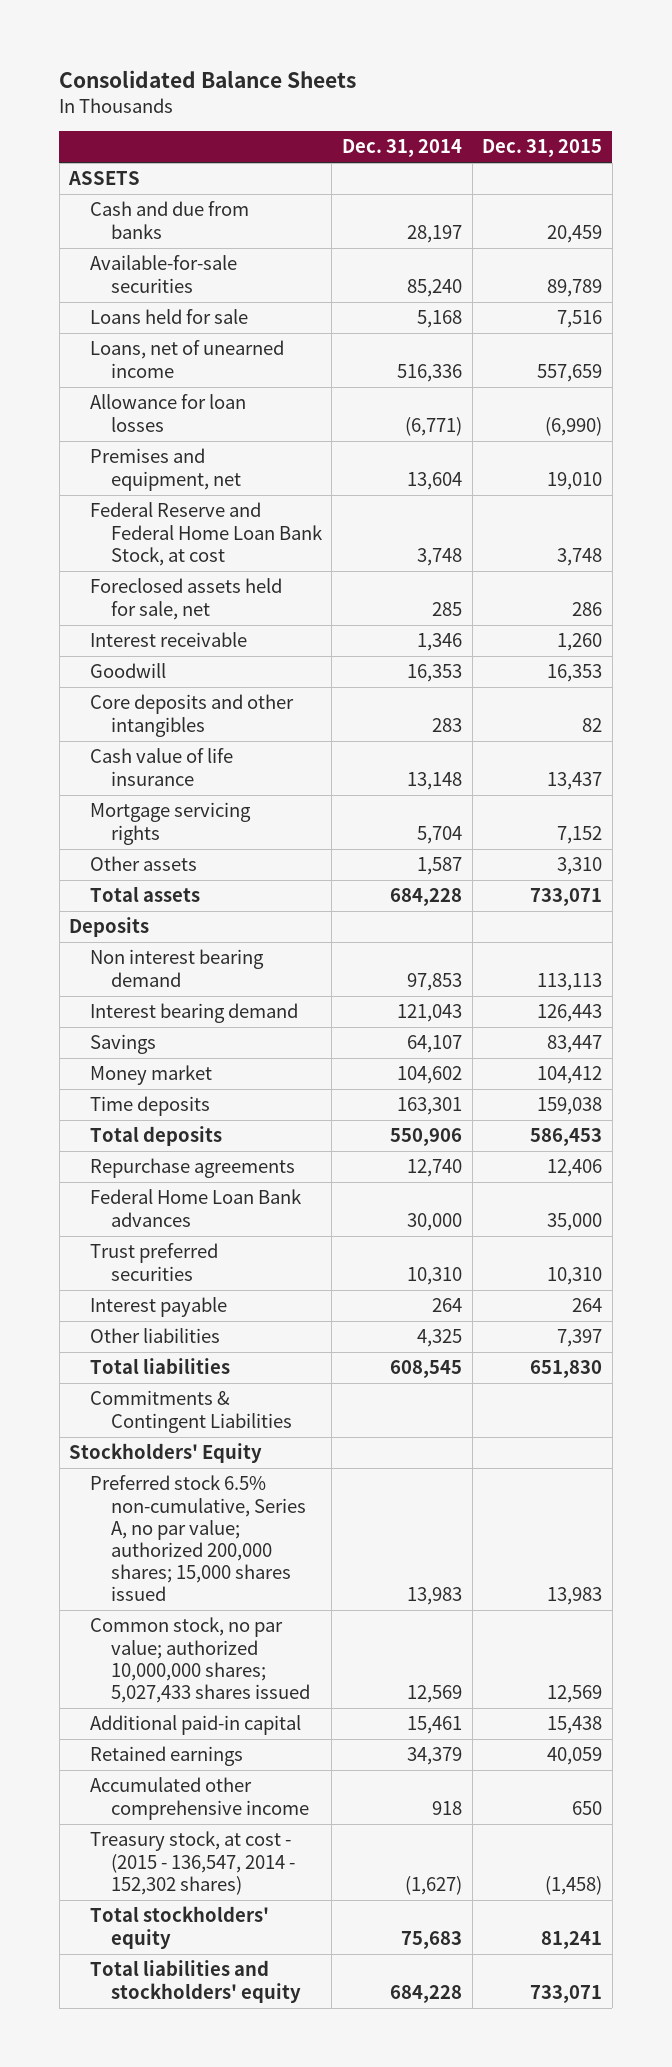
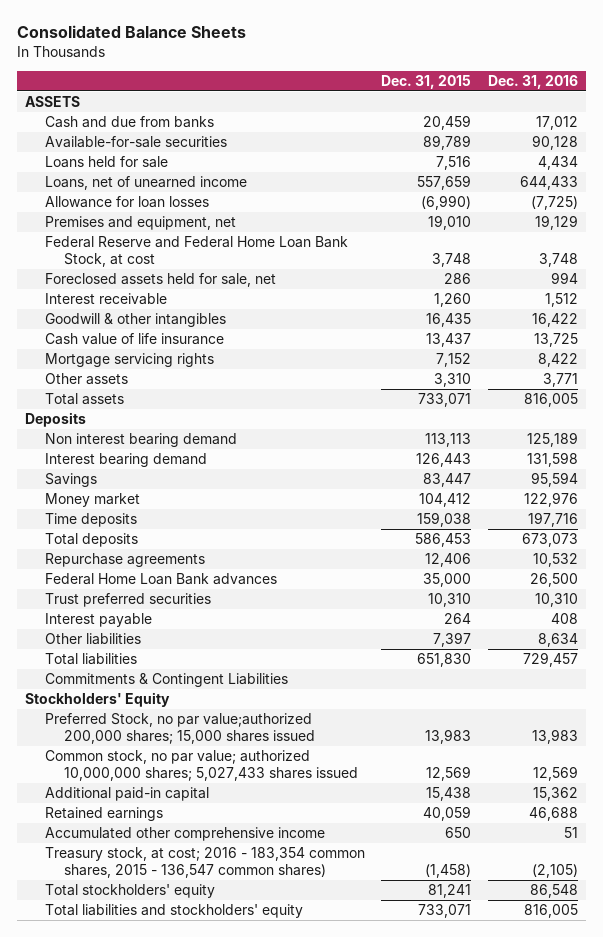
[342,139,463,158] Dec. 31, 2014 -> none
none -> [488,74,579,89] Dec. 31, 2016
[90,663,167,679] Goodwill -> none
[90,694,295,737] Core deposits and other intangibles -> none
none -> [44,313,226,328] Goodwill & other intangibles
[90,1475,306,1601] Preferred stock 6.5% non-cumulative, Series A, no par value; authorized 200,000 shares; 15,000 shares issued -> [44,713,315,744] Preferred Stock, no par value;authorized 200,000 shares; 15,000 shares issued
[90,1831,295,1895] Treasury stock, at cost - (2015 - 136,547, 2014 - 152,302 shares) -> [44,847,365,878] Treasury stock, at cost; 2016 - 183,354 common shares, 2015 - 136,547 common shares)

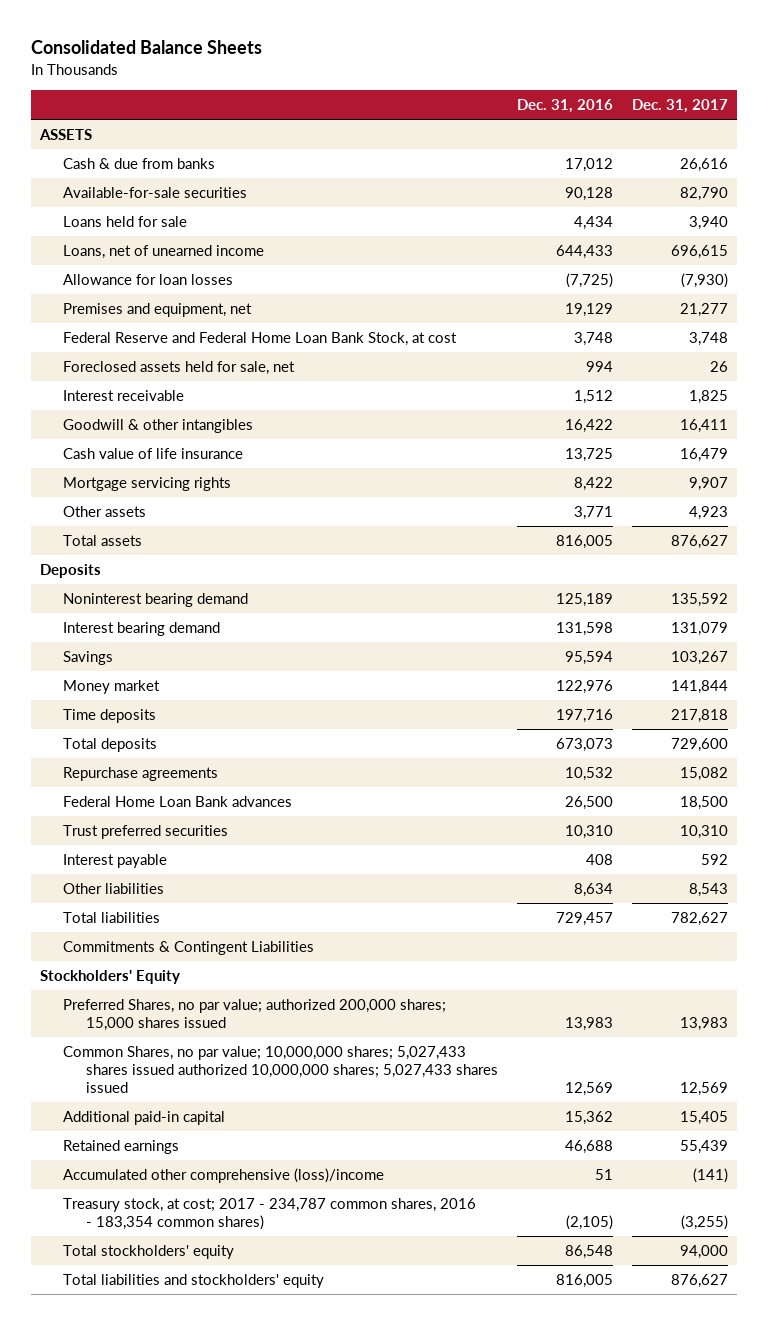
[381,74,472,89] Dec. 31, 2015 -> none
none -> [631,99,728,114] Dec. 31, 2017
[44,116,214,129] Cash and due from banks -> [62,157,215,169] Cash & due from banks
[44,433,237,448] Non interest bearing demand -> [62,592,248,607] Noninterest bearing demand
[44,713,315,744] Preferred Stock, no par value;authorized 200,000 shares; 15,000 shares issued -> [62,998,446,1031] Preferred Shares, no par value; authorized 200,000 shares; 15,000 shares issued
[44,750,358,781] Common stock, no par value; authorized 10,000,000 shares; 5,027,433 shares issued -> [62,1045,498,1093] Common Shares, no par value; 10,000,000 shares; 5,027,433 shares issued authorized 10,000,000 shares; 5,027,433 shares issued
[44,827,325,842] Accumulated other comprehensive income -> [62,1167,384,1183] Accumulated other comprehensive (loss)/income
[44,847,365,878] Treasury stock, at cost; 2016 - 183,354 common shares, 2015 - 136,547 common shares) -> [62,1197,476,1230] Treasury stock, at cost; 2017 - 234,787 common shares, 2016 - 183,354 common shares)

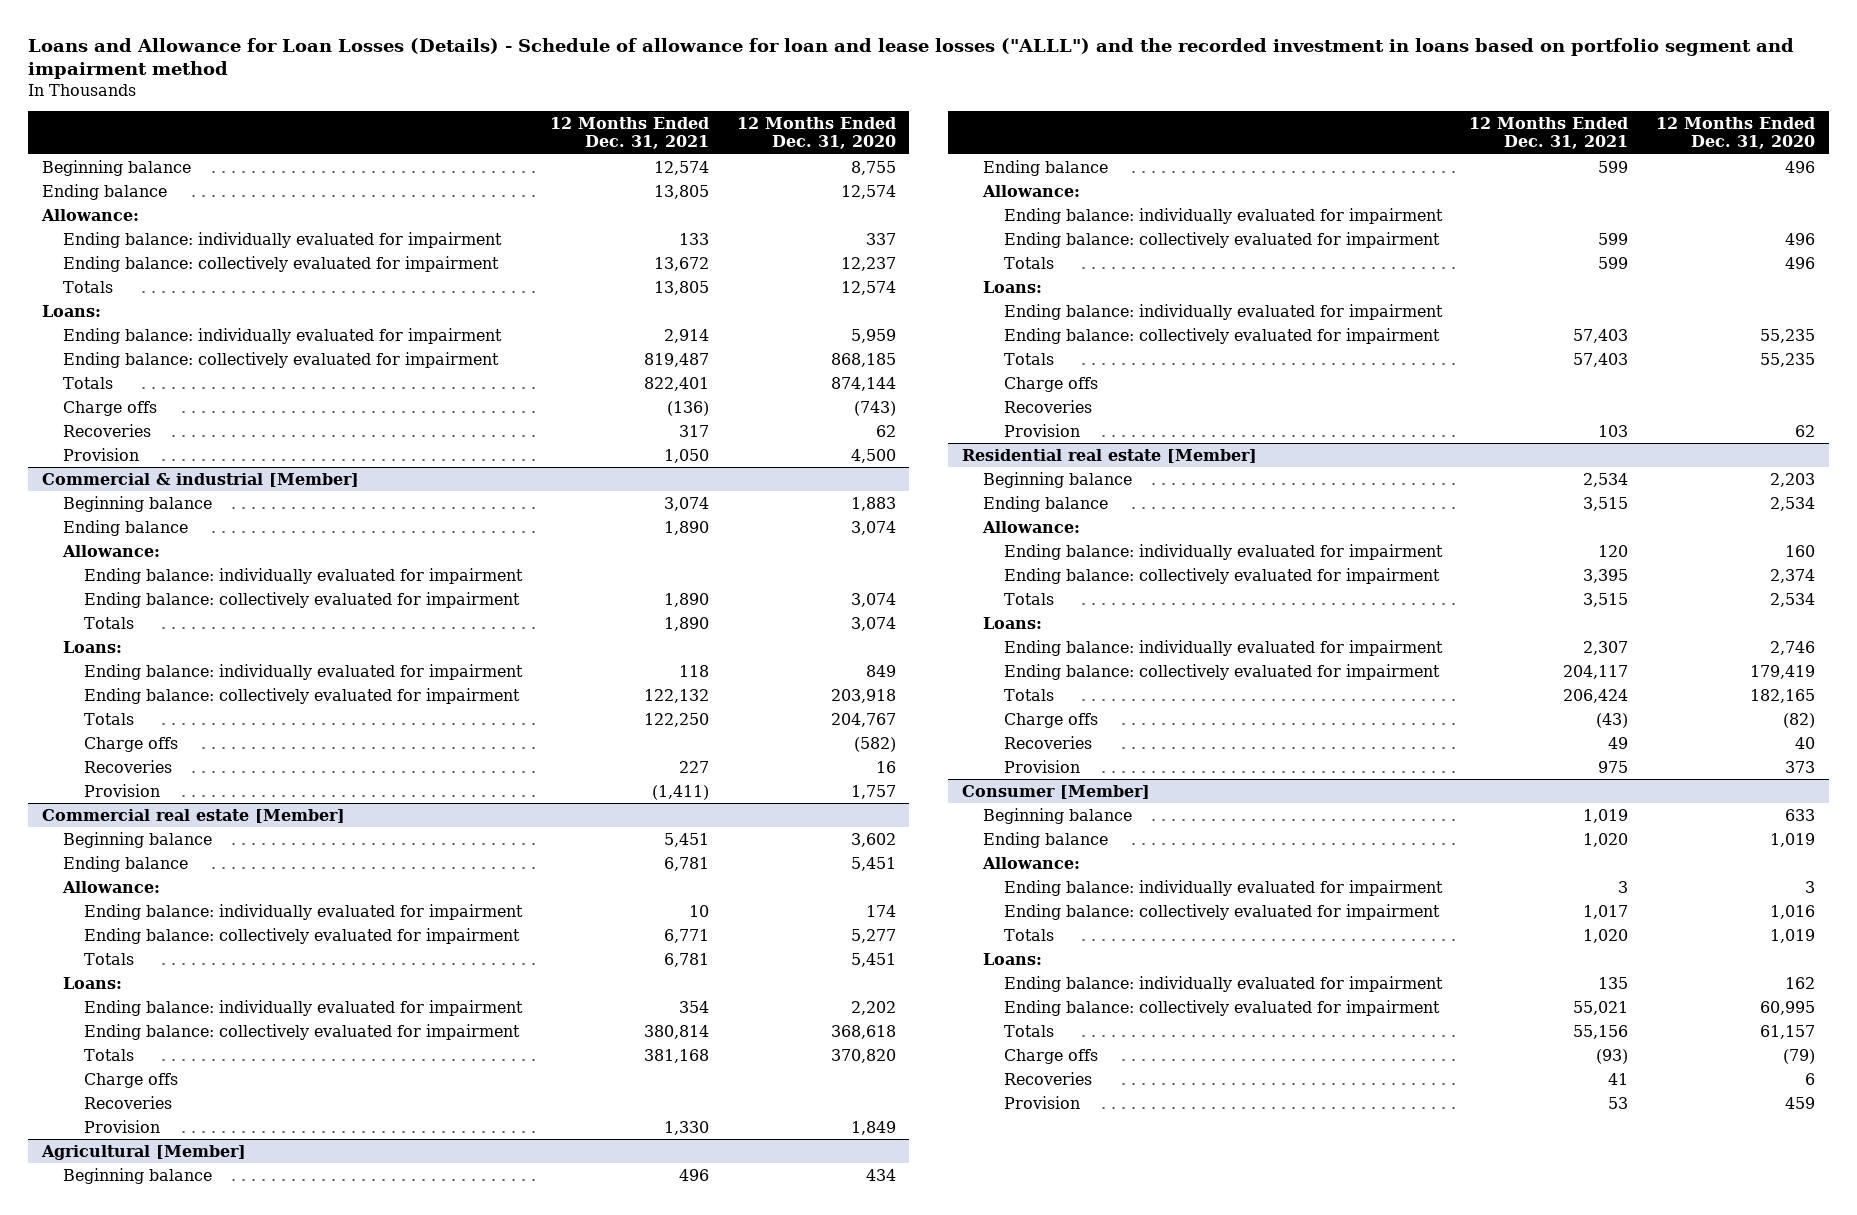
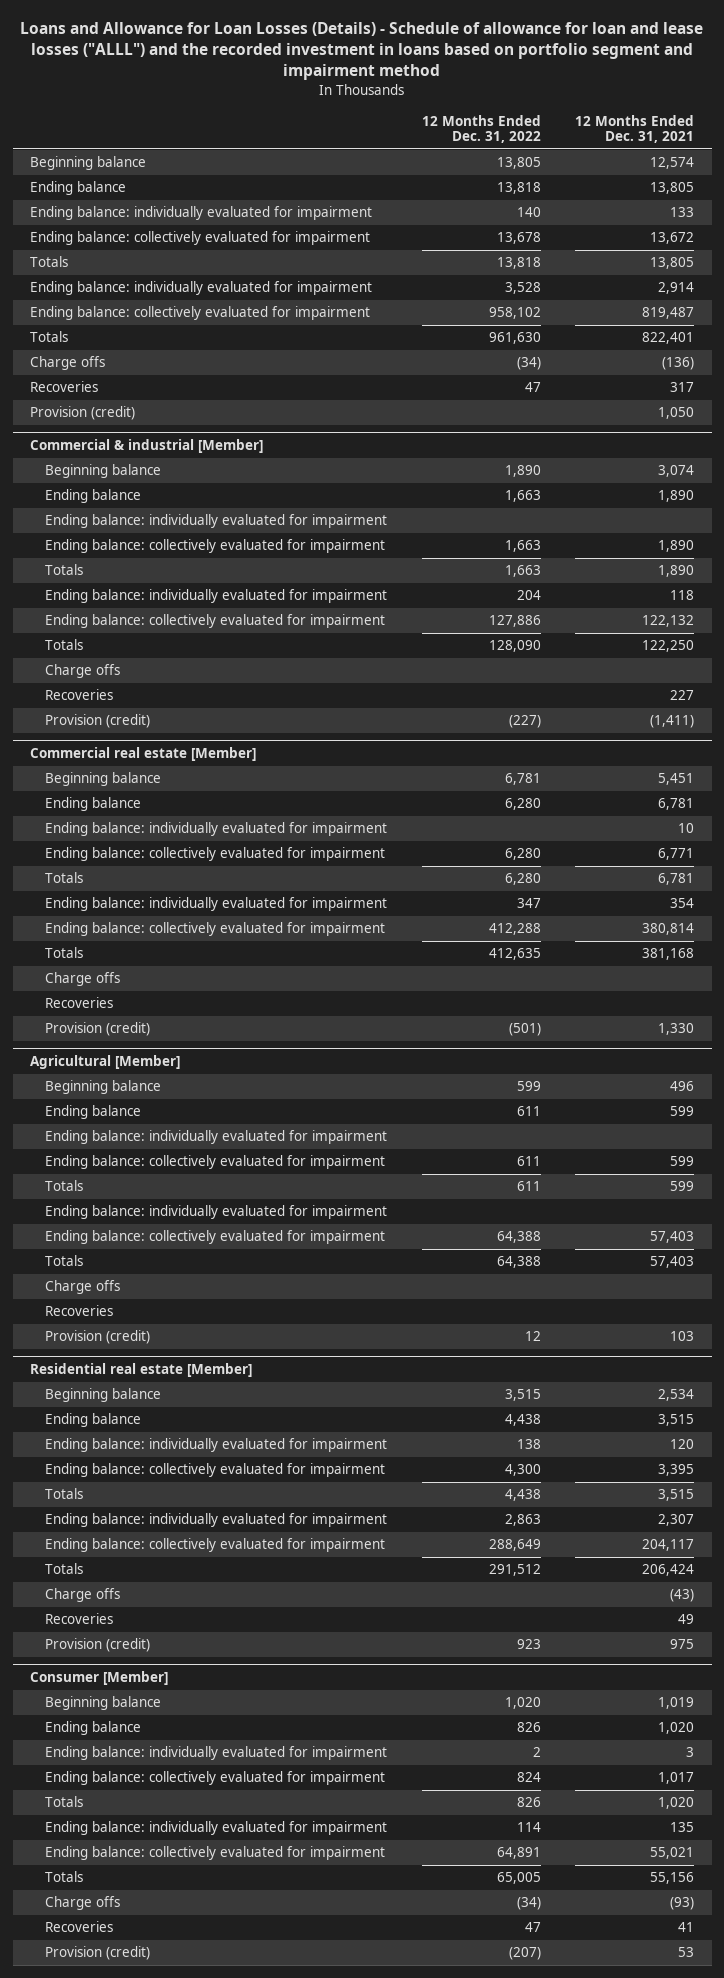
[736,117,896,150] 12 Months Ended Dec. 31, 2020 -> none
none -> [421,114,541,144] 12 Months Ended Dec. 31, 2022
[40,208,139,221] Allowance: -> none
[41,304,101,317] Loans: -> none
[62,447,139,461] Provision -> [30,406,136,421] Provision (credit)
[61,544,160,557] Allowance: -> none
[62,640,122,653] Loans: -> none
[83,783,160,797] Provision -> [44,714,150,729] Provision (credit)
[61,880,160,893] Allowance: -> none
[62,976,122,989] Loans: -> none
[83,1119,160,1133] Provision -> [44,1022,150,1037] Provision (credit)
[981,184,1080,197] Allowance: -> none
[982,280,1042,293] Loans: -> none
[1003,423,1080,437] Provision -> [44,1330,150,1345] Provision (credit)
[981,520,1080,533] Allowance: -> none
[982,616,1042,629] Loans: -> none
[1003,759,1080,773] Provision -> [44,1638,150,1653] Provision (credit)
[981,856,1080,869] Allowance: -> none
[982,952,1042,965] Loans: -> none
[1003,1095,1080,1109] Provision -> [44,1946,150,1961] Provision (credit)

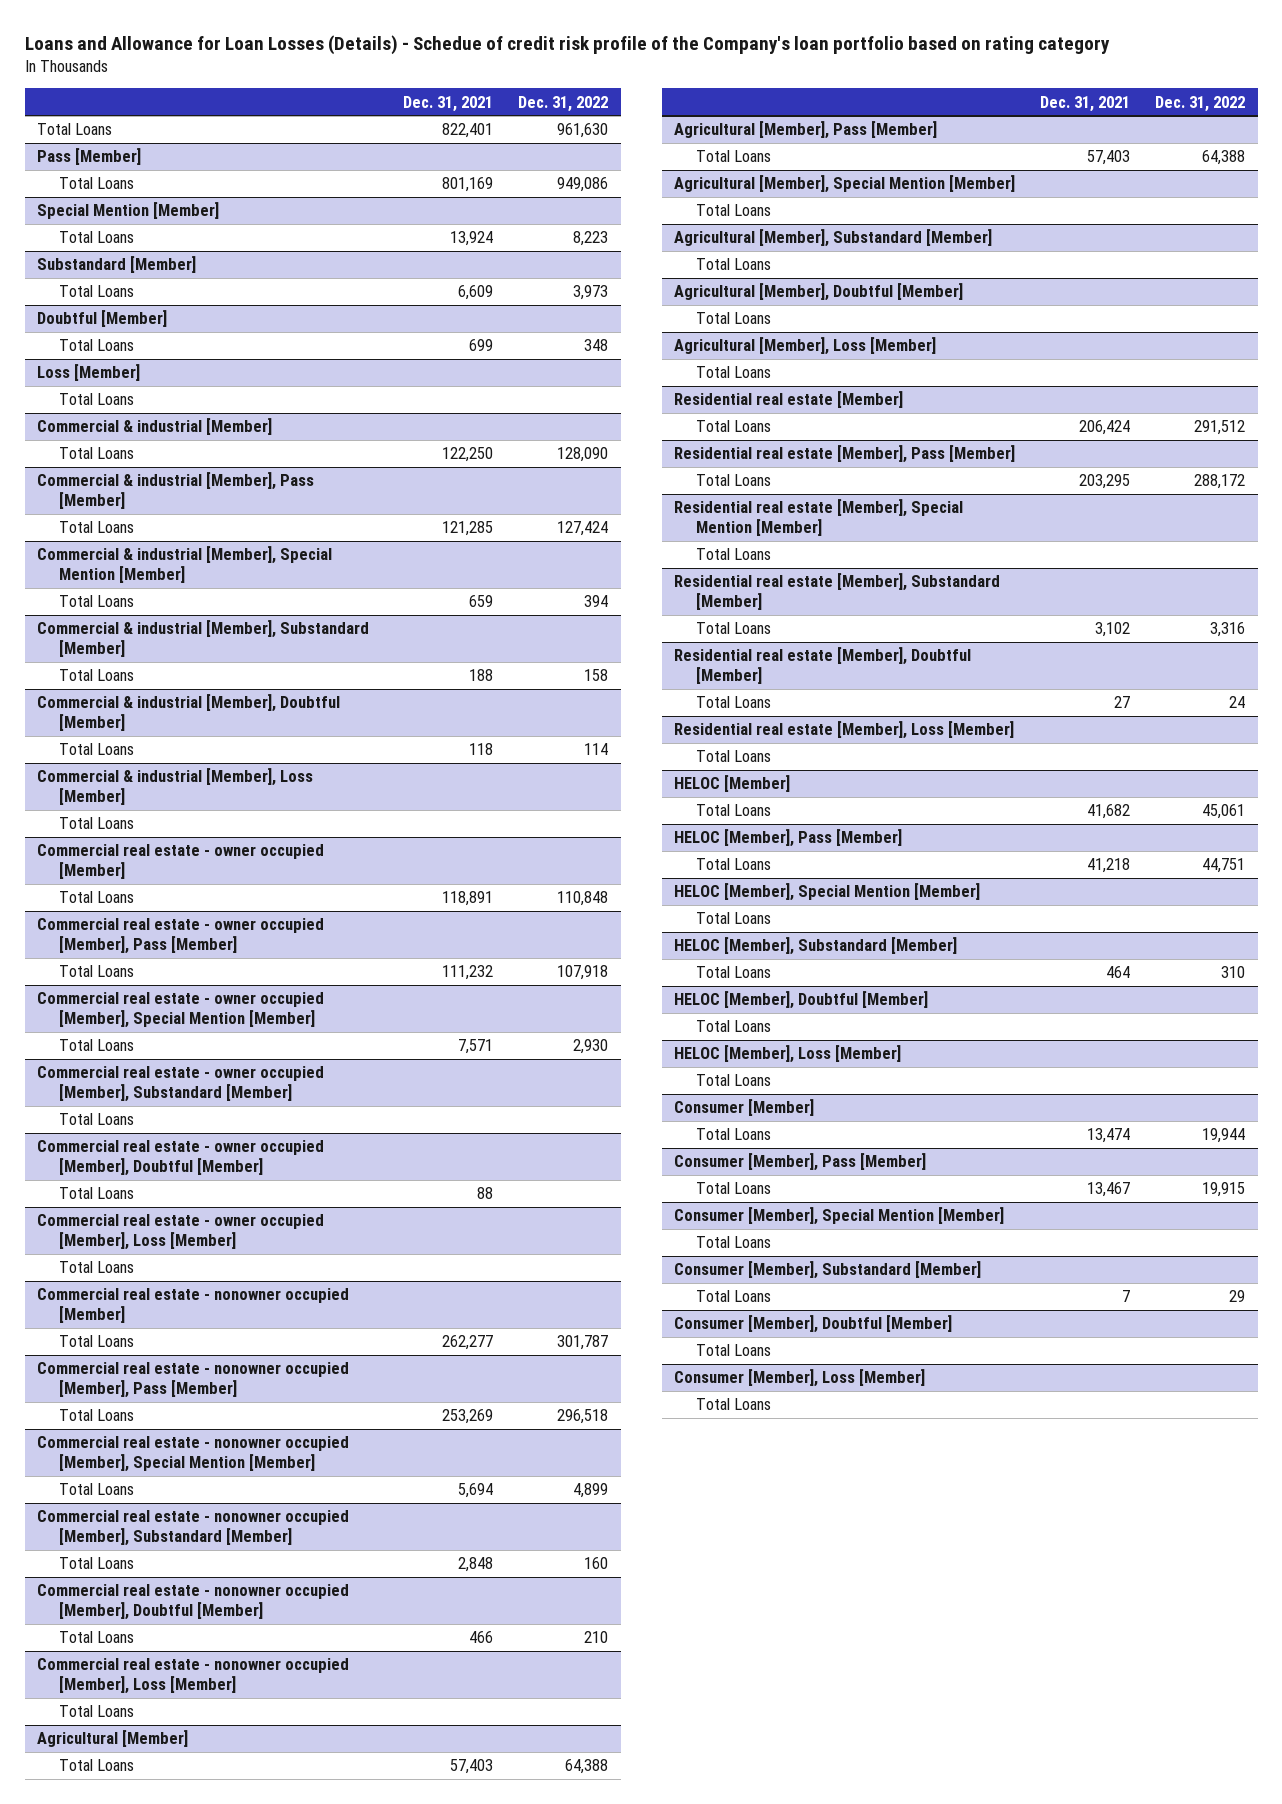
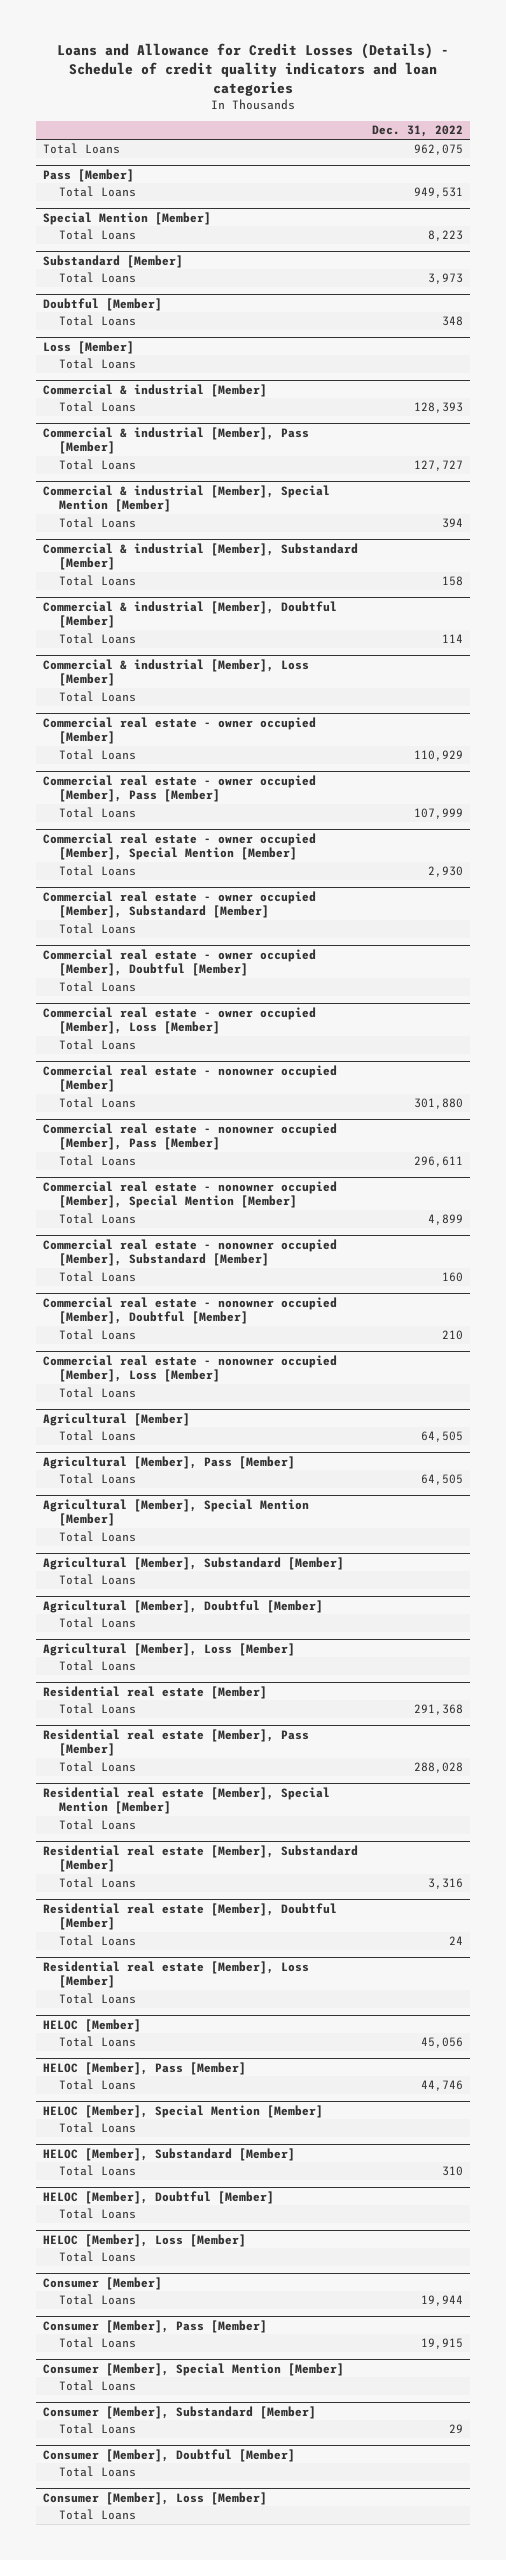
[24,35,1110,56] Loans and Allowance for Loan Losses (Details) - Schedue of credit risk profile of the Company's loan portfolio based on rating category -> [57,43,450,96] Loans and Allowance for Credit Losses (Details) - Schedule of credit quality indicators and loan categories
[403,95,494,112] Dec. 31, 2021 -> none
[557,123,609,139] 961,630 -> [413,144,463,156] 962,075
[557,177,609,193] 949,086 -> [413,187,463,199] 949,531
[557,447,609,463] 128,090 -> [413,402,463,414] 128,393
[557,521,609,537] 127,424 -> [413,460,463,472] 127,727
[557,891,609,907] 110,848 -> [413,750,463,762] 110,929
[557,965,609,981] 107,918 -> [413,808,463,820] 107,999
[557,1335,609,1351] 301,787 -> [413,1098,463,1110] 301,880
[557,1409,609,1425] 296,518 -> [413,1156,463,1168] 296,611
[565,1759,609,1775] 64,388 -> [420,1431,463,1443] 64,505
[1202,150,1246,166] 64,388 -> [420,1474,463,1486] 64,505
[1194,420,1246,436] 291,512 -> [413,1704,463,1716] 291,368
[1194,474,1246,490] 288,172 -> [413,1762,463,1774] 288,028
[1202,804,1246,820] 45,061 -> [420,2037,463,2049] 45,056
[1202,858,1246,874] 44,751 -> [420,2080,463,2092] 44,746

